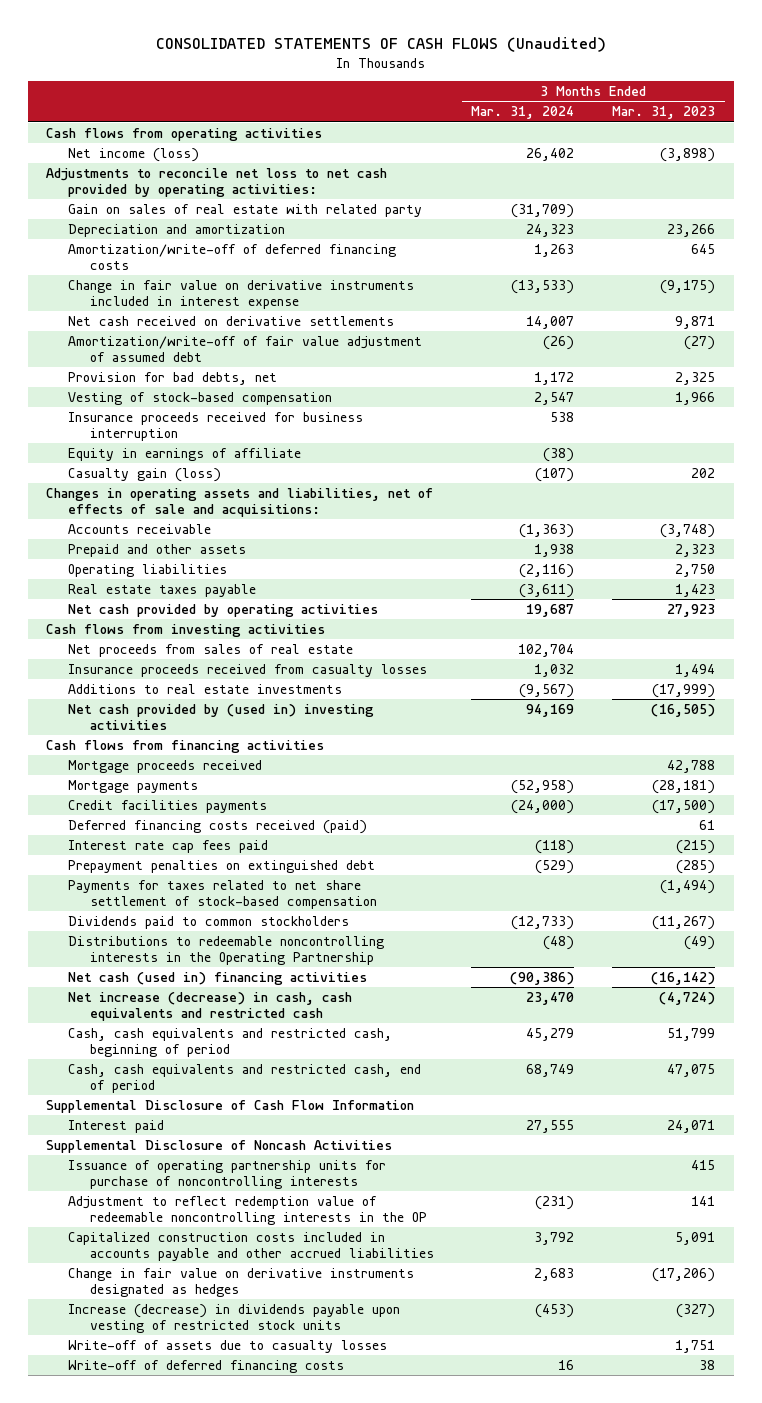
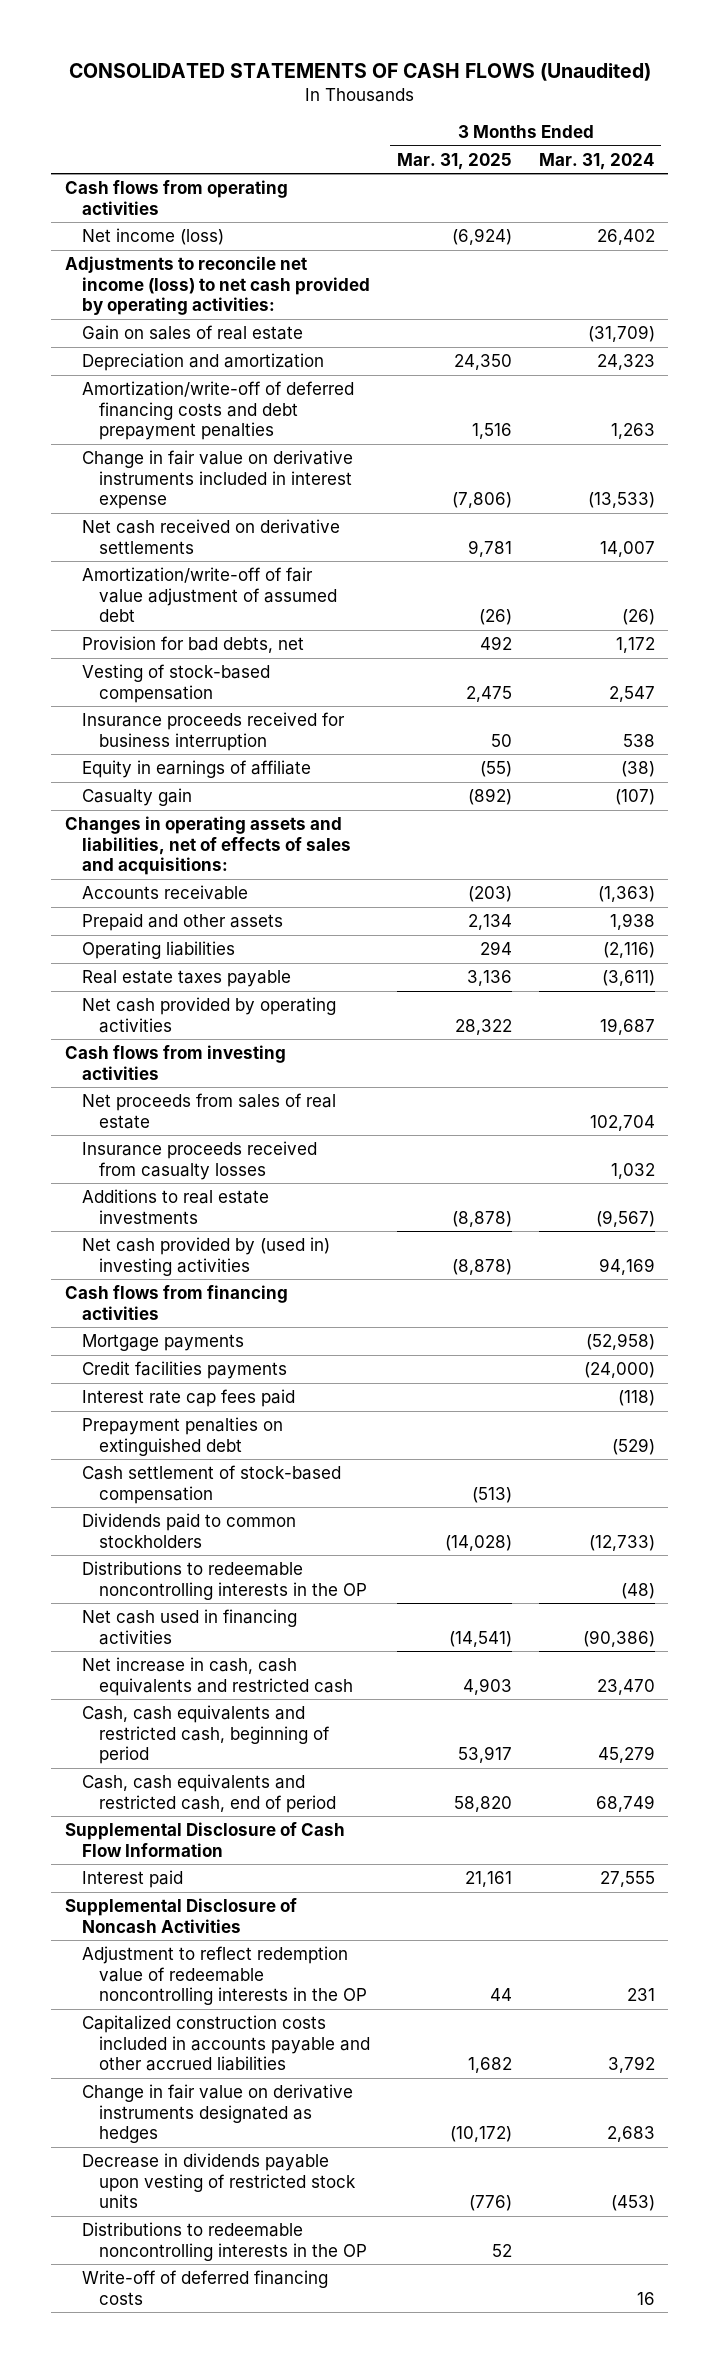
[612,106,716,120] Mar. 31, 2023 -> none
none -> [396,152,512,170] Mar. 31, 2025
[46,167,388,198] Adjustments to reconcile net loss to net cash provided by operating activities: -> [64,256,370,315] Adjustments to reconcile net income (loss) to net cash provided by operating activities:
[67,203,422,217] Gain on sales of real estate with related party -> [81,325,303,341] Gain on sales of real estate
[67,243,396,271] Amortization/write-off of deferred financing costs -> [81,381,354,440] Amortization/write-off of deferred financing costs and debt prepayment penalties
[67,467,221,482] Casualty gain (loss) -> [81,788,192,807] Casualty gain
[46,487,434,518] Changes in operating assets and liabilities, net of effects of sale and acquisitions: -> [64,816,351,875] Changes in operating assets and liabilities, net of effects of sales and acquisitions:
[67,759,262,773] Mortgage proceeds received -> none
[67,819,367,834] Deferred financing costs received (paid) -> none
[67,879,377,910] Payments for taxes related to net share settlement of stock-based compensation -> [81,1465,341,1504] Cash settlement of stock-based compensation
[67,935,384,966] Distributions to redeemable noncontrolling interests in the Operating Partnership -> [81,1561,367,1600] Distributions to redeemable noncontrolling interests in the OP
[67,971,367,985] Net cash (used in) financing activities -> [81,1609,297,1645] Net cash used in financing activities
[67,991,352,1022] Net increase (decrease) in cash, cash equivalents and restricted cash -> [81,1657,353,1696] Net increase in cash, cash equivalents and restricted cash
[67,1159,386,1190] Issuance of operating partnership units for purchase of noncontrolling interests -> none
[535,1195,575,1210] (231) -> [626,1987,655,2001] 231
[67,1339,387,1353] Write-off of assets due to casualty losses -> none
[67,1303,400,1334] Increase (decrease) in dividends payable upon vesting of restricted stock units -> [81,2153,356,2208] Decrease in dividends payable upon vesting of restricted stock units
none -> [81,2222,367,2261] Distributions to redeemable noncontrolling interests in the OP

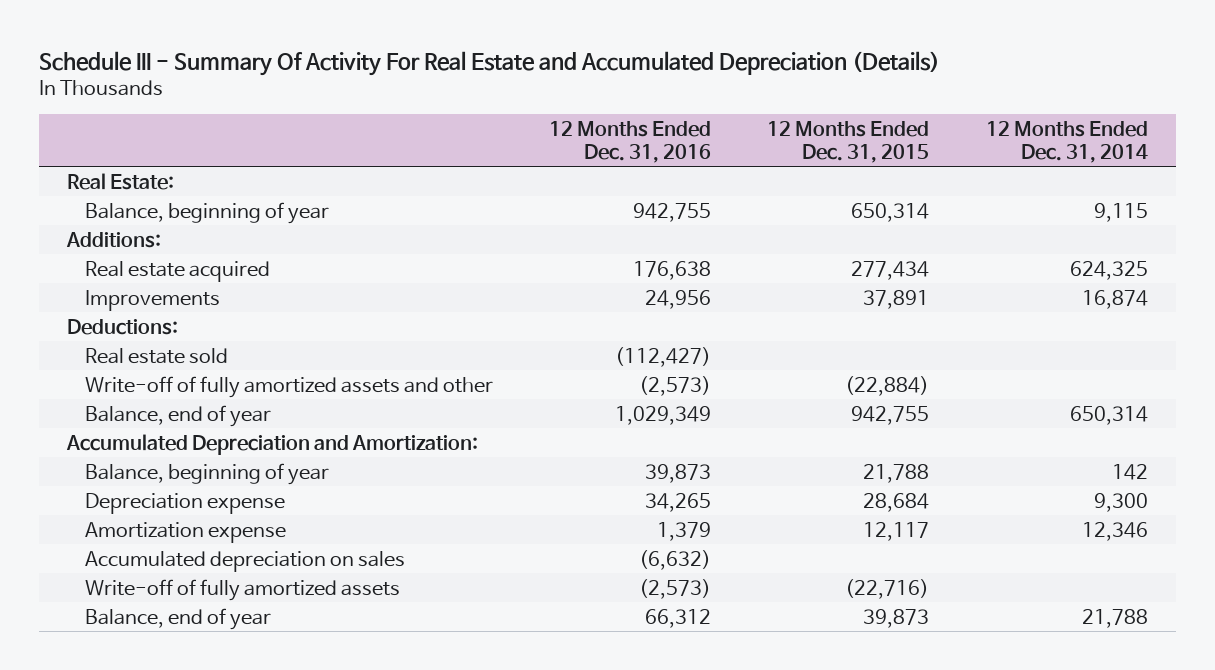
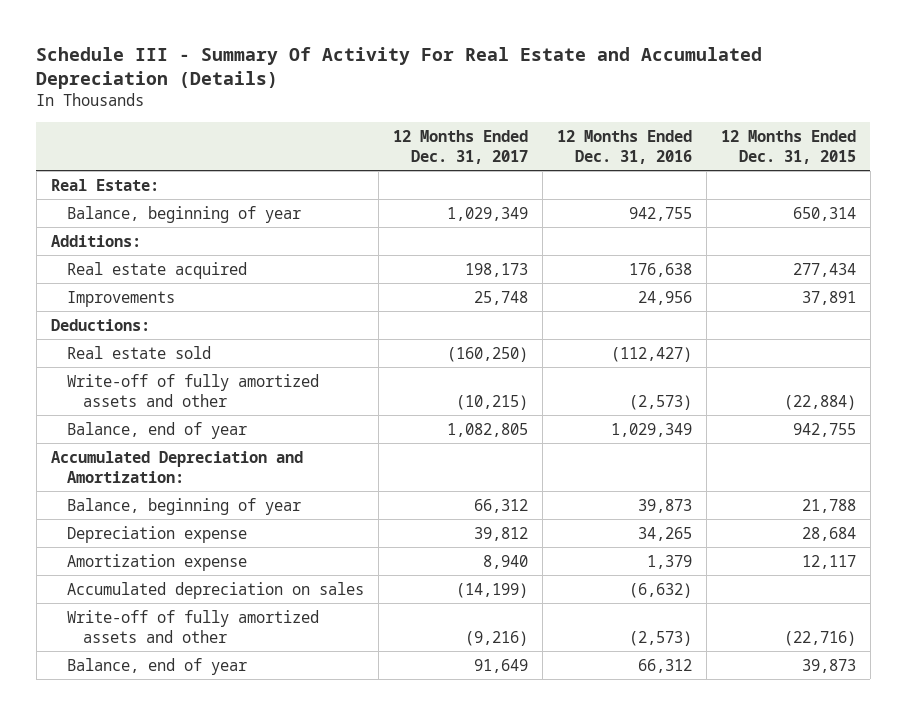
[985,120,1148,163] 12 Months Ended Dec. 31, 2014 -> none
none -> [392,129,528,164] 12 Months Ended Dec. 31, 2017
[84,578,400,601] Write-off of fully amortized assets -> [66,609,319,643] Write-off of fully amortized assets and other

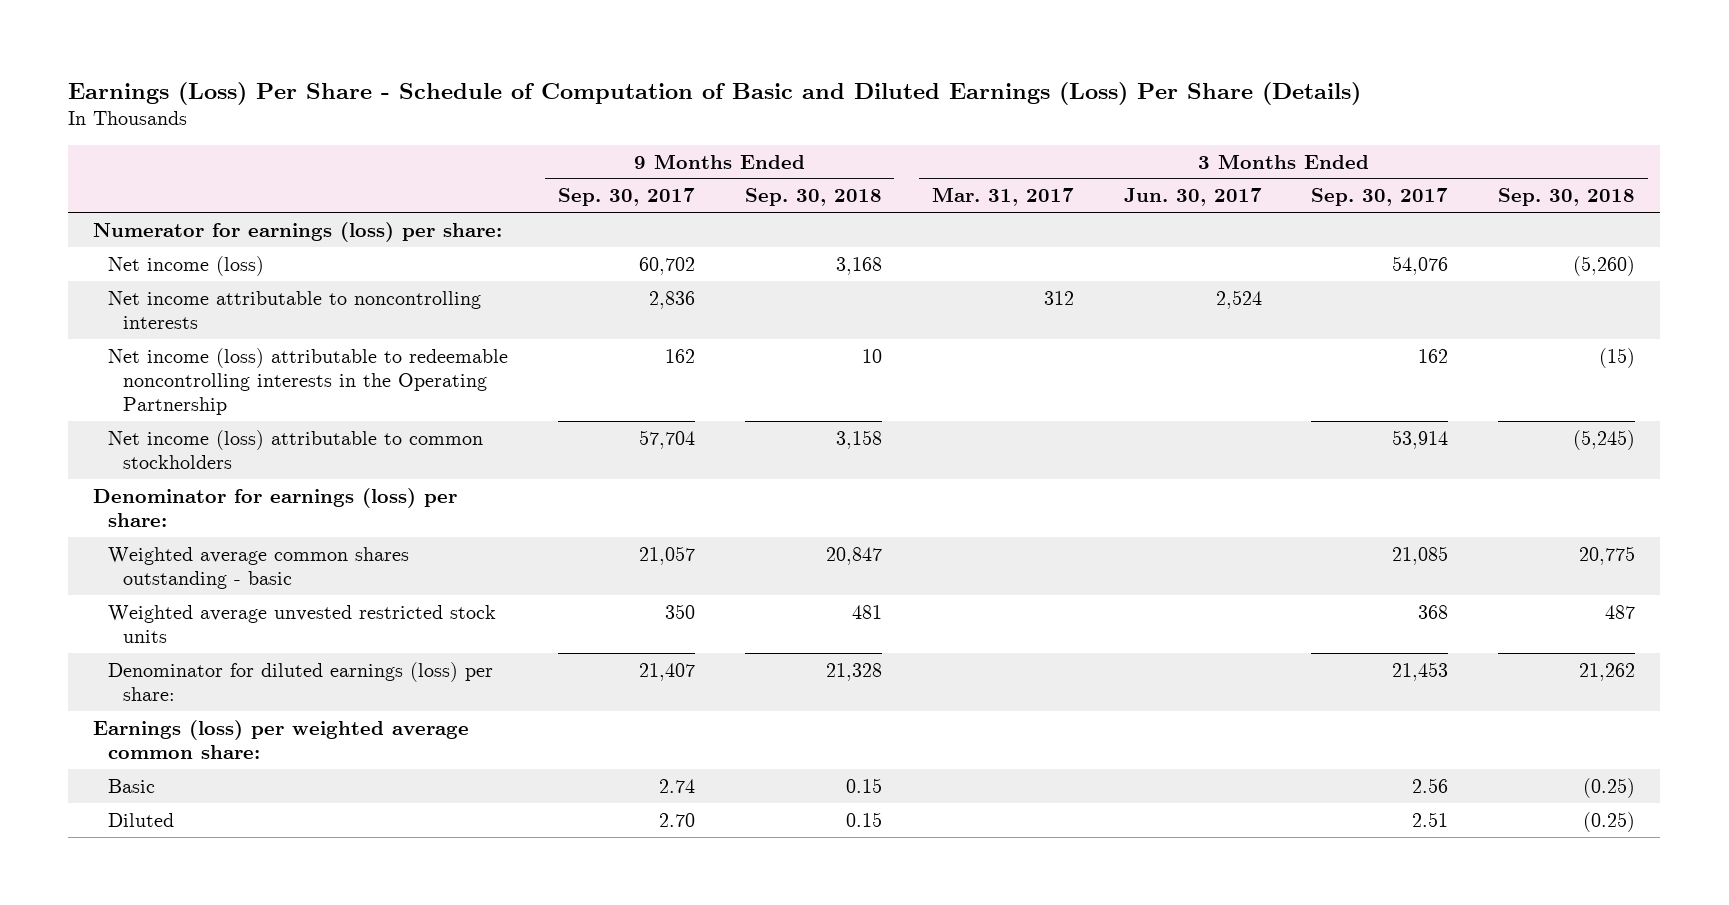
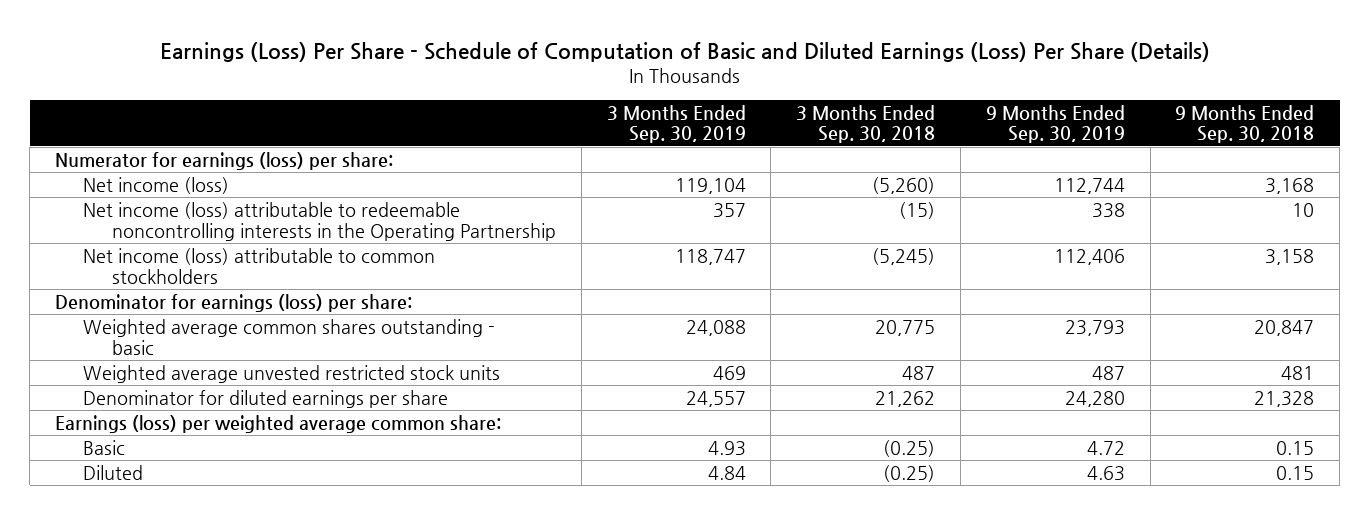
[557,188,695,207] Sep. 30, 2017 -> none
[931,187,1074,207] Mar. 31, 2017 -> none
[1123,188,1262,207] Jun. 30, 2017 -> none
[1311,188,1449,207] Sep. 30, 2017 -> none
none -> [606,104,746,144] 3 Months Ended Sep. 30, 2019
none -> [985,104,1125,144] 9 Months Ended Sep. 30, 2019
[108,290,482,329] Net income attributable to noncontrolling interests -> none
[108,661,494,701] Denominator for diluted earnings (loss) per share: -> [83,389,449,408] Denominator for diluted earnings per share

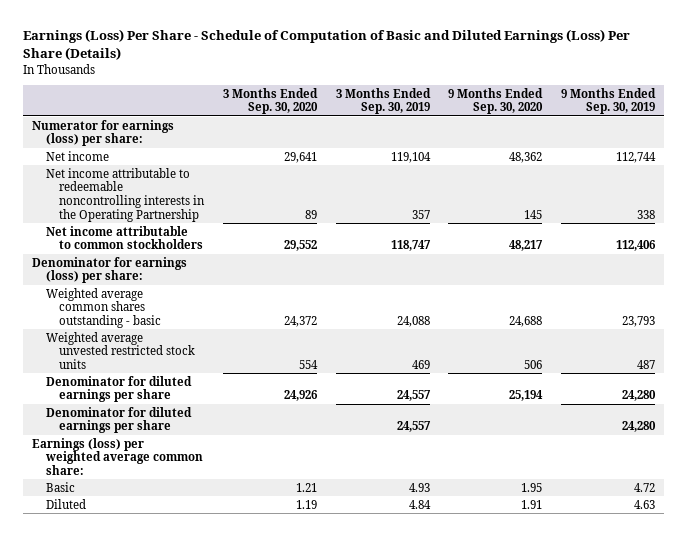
[796,104,936,144] 3 Months Ended Sep. 30, 2018 -> none
[1175,104,1315,144] 9 Months Ended Sep. 30, 2018 -> none
none -> [222,87,318,115] 3 Months Ended Sep. 30, 2020
none -> [448,87,544,115] 9 Months Ended Sep. 30, 2020
[83,176,230,194] Net income (loss) -> [45,150,109,161] Net income
[83,201,556,241] Net income (loss) attributable to redeemable noncontrolling interests in the Operating Partnership -> [45,167,206,222] Net income attributable to redeemable noncontrolling interests in the Operating Partnership
[83,247,436,284] Net income (loss) attributable to common stockholders -> [45,225,204,250] Net income attributable to common stockholders
none -> [45,406,192,434] Denominator for diluted earnings per share

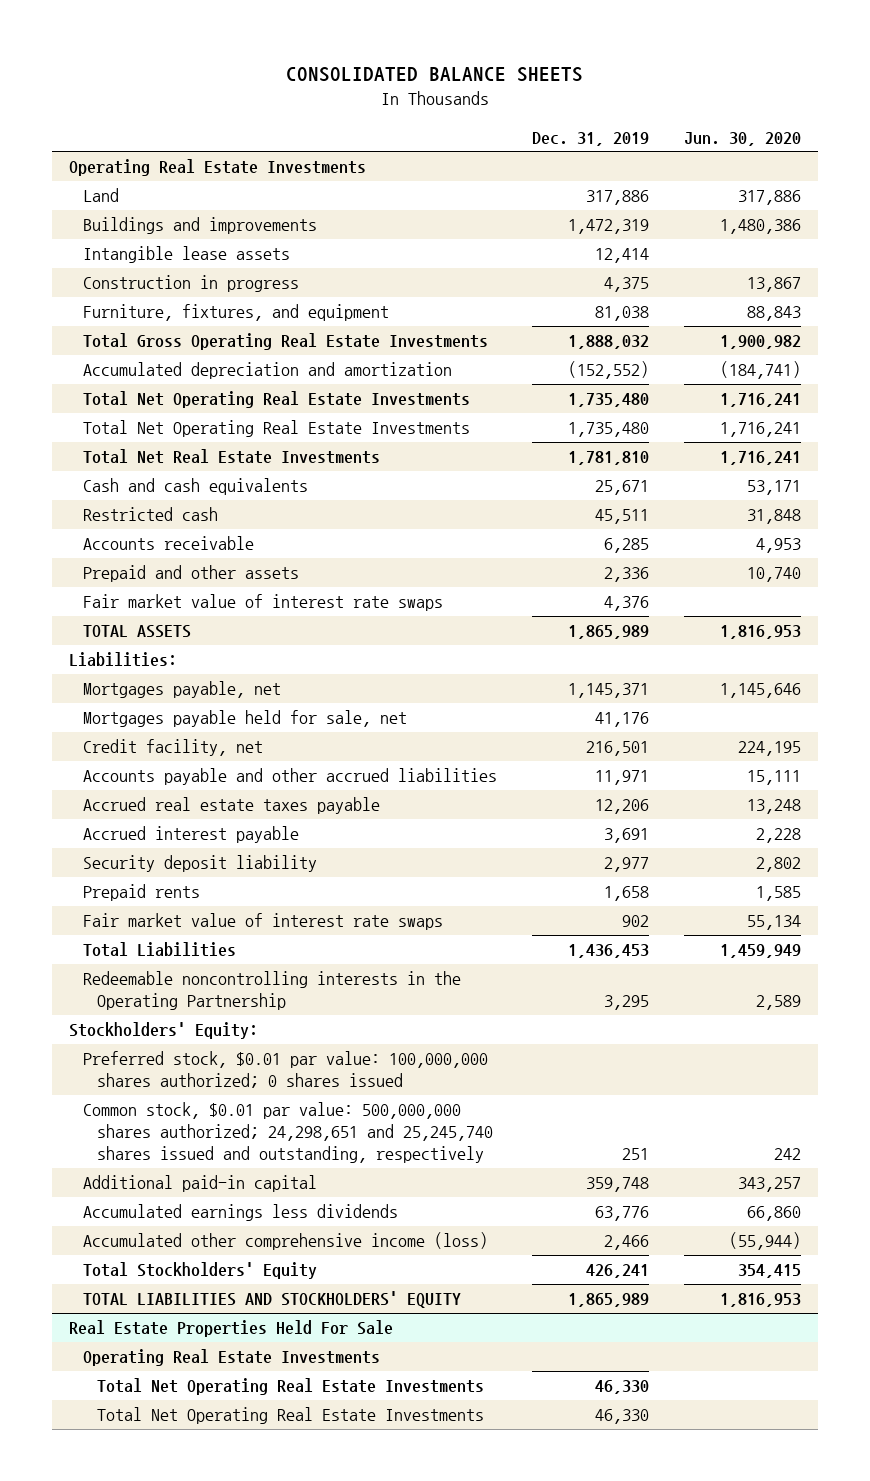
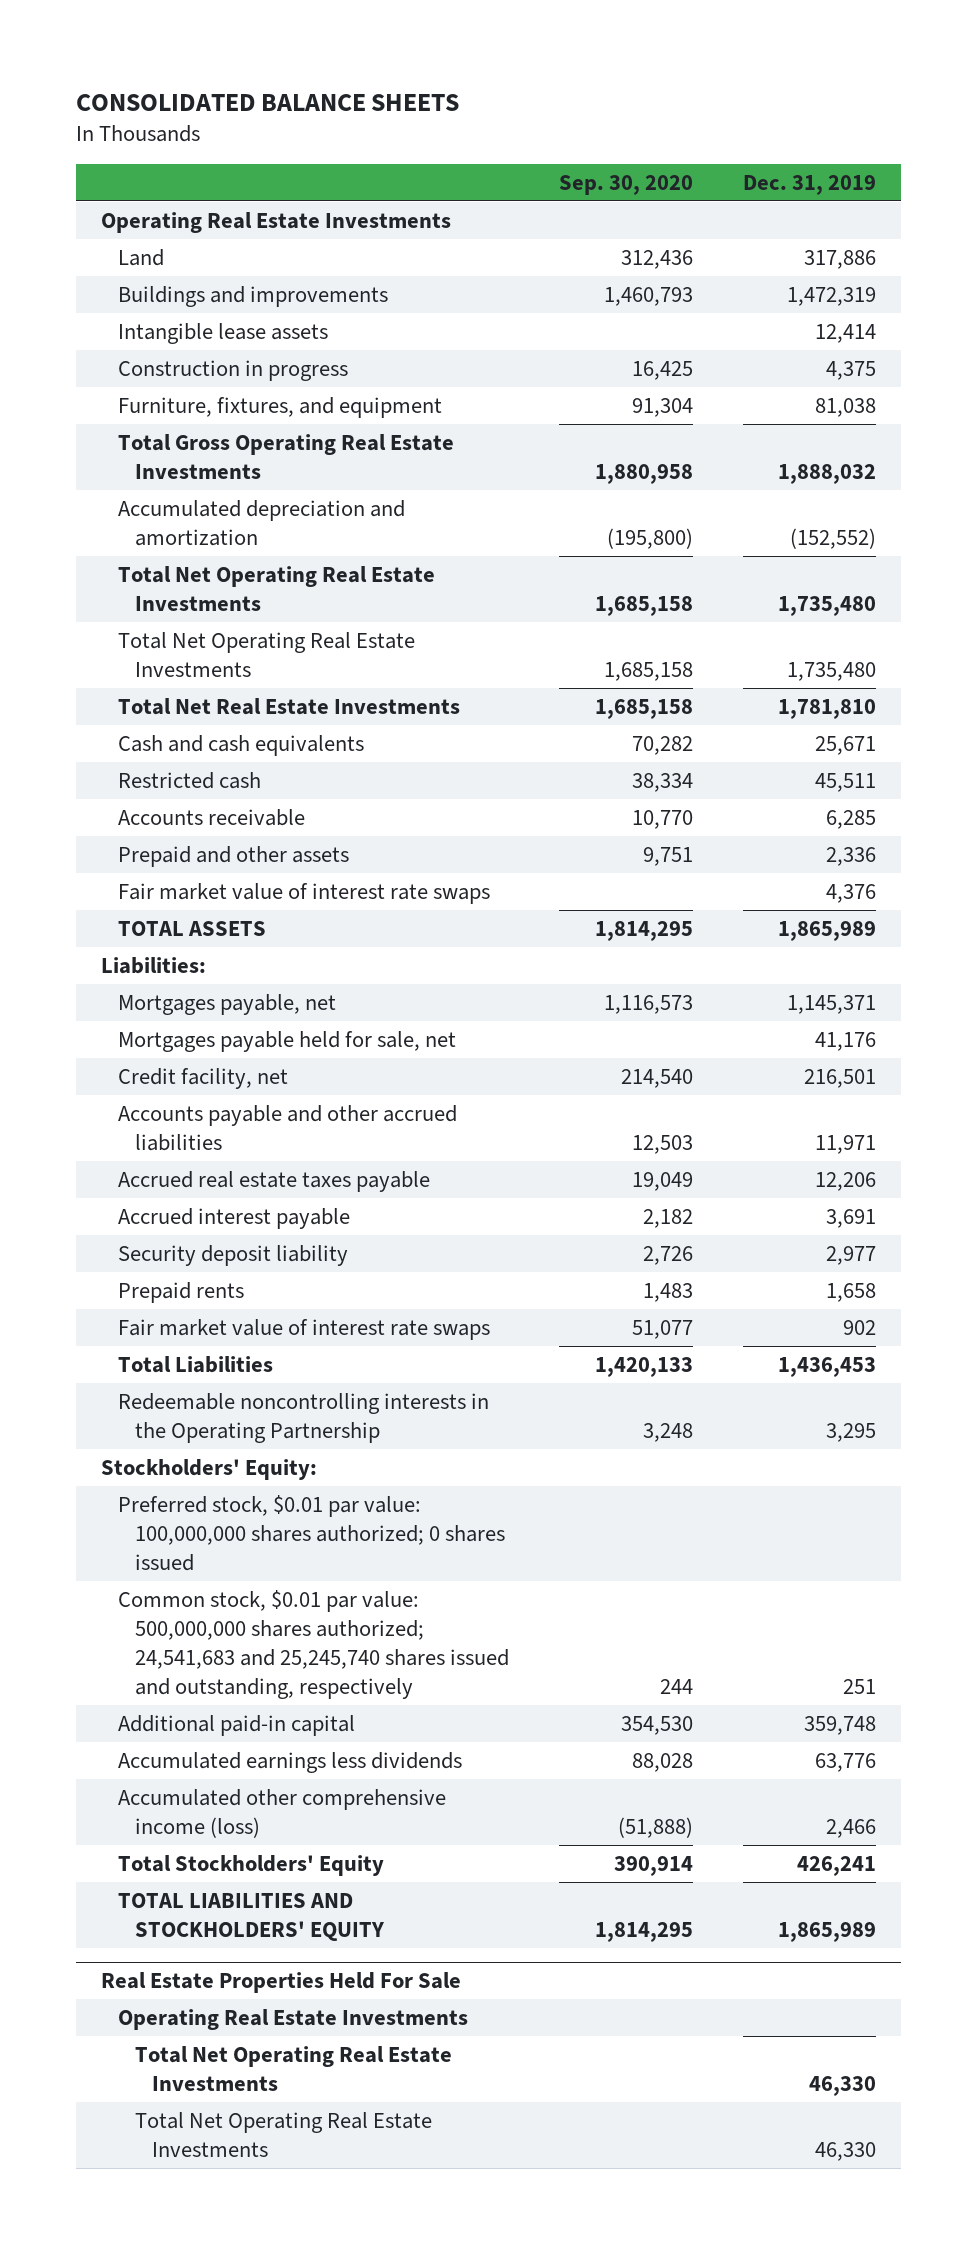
[683,131,801,146] Jun. 30, 2020 -> none
none -> [558,174,693,195] Sep. 30, 2020
[83,1102,494,1163] Common stock, $0.01 par value: 500,000,000 shares authorized; 24,298,651 and 25,245,740 shares issued and outstanding, respectively -> [118,1589,510,1699] Common stock, $0.01 par value: 500,000,000 shares authorized; 24,541,683 and 25,245,740 shares issued and outstanding, respectively

